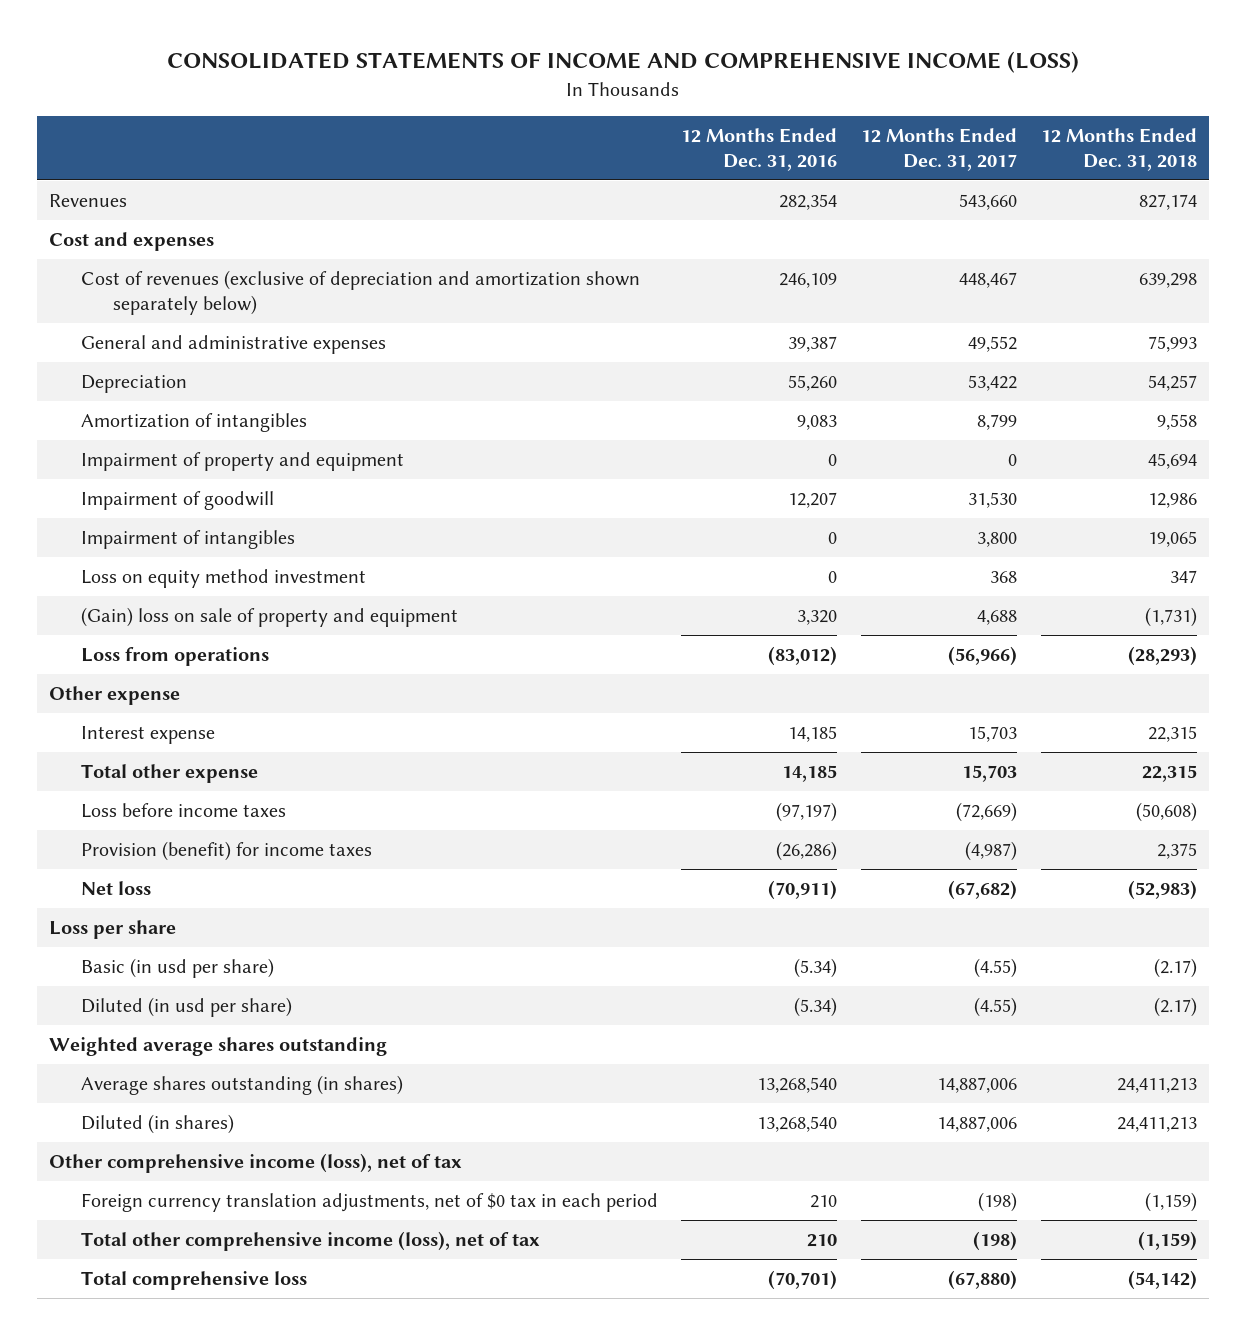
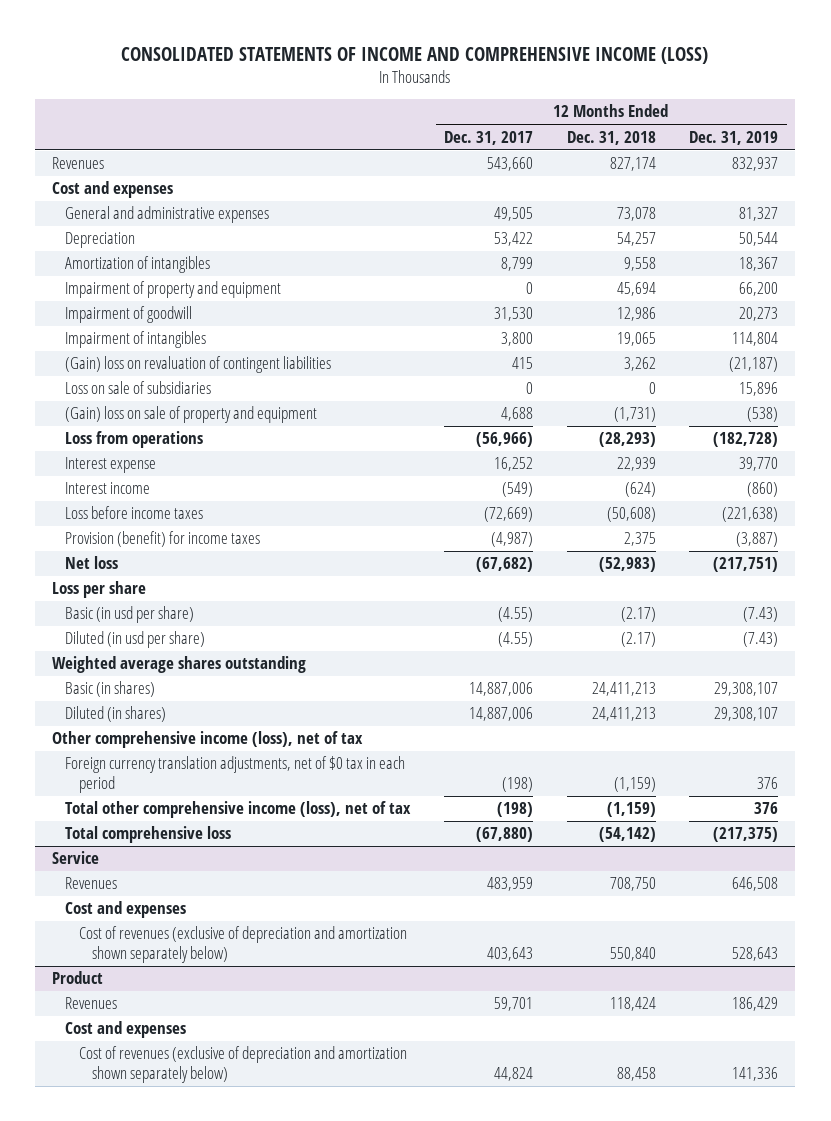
[681,127,838,171] 12 Months Ended Dec. 31, 2016 -> none
none -> [689,130,779,145] Dec. 31, 2019
[80,270,640,315] Cost of revenues (exclusive of depreciation and amortization shown separately below) -> none
[968,336,1018,353] 49,552 -> [494,207,534,222] 49,505
[1147,336,1197,353] 75,993 -> [616,207,656,222] 73,078
[80,569,366,589] Loss on equity method investment -> none
none -> [65,356,332,374] (Gain) loss on revaluation of contingent liabilities
none -> [65,381,212,395] Loss on sale of subsidiaries
[48,686,180,706] Other expense -> none
[80,764,258,784] Total other expense -> none
[968,726,1018,743] 15,703 -> [494,457,534,472] 16,252
[1147,726,1197,743] 22,315 -> [616,457,656,472] 22,939
none -> [65,482,151,495] Interest income
[80,1075,403,1096] Average shares outstanding (in shares) -> [65,681,156,698] Basic (in shares)
none -> [52,851,100,865] Service
none -> [65,877,118,890] Revenues
none -> [65,901,187,919] Cost and expenses
none -> [78,926,407,964] Cost of revenues (exclusive of depreciation and amortization shown separately below)
none -> [52,971,104,985] Product
none -> [65,997,118,1010] Revenues
none -> [65,1021,187,1039] Cost and expenses
none -> [78,1046,407,1084] Cost of revenues (exclusive of depreciation and amortization shown separately below)

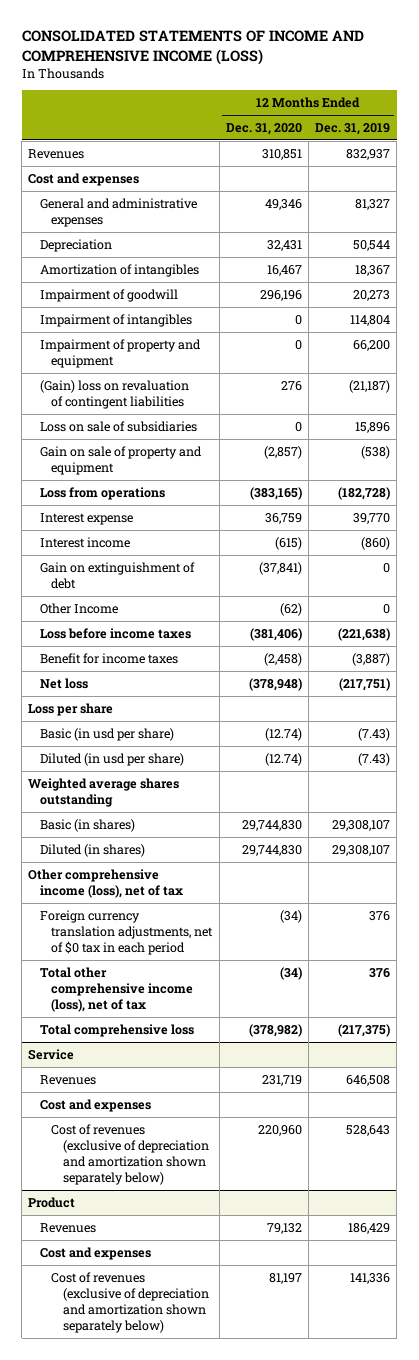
[444,130,534,145] Dec. 31, 2017 -> none
[566,130,656,145] Dec. 31, 2018 -> none
none -> [225,122,302,135] Dec. 31, 2020
[65,281,282,299] Impairment of property and equipment -> [39,338,201,368] Impairment of property and equipment
[65,406,318,424] (Gain) loss on sale of property and equipment -> [39,445,202,475] Gain on sale of property and equipment
none -> [39,561,195,589] Gain on extinguishment of debt
none -> [39,602,118,614] Other Income
[65,531,261,548] Provision (benefit) for income taxes -> [39,652,178,664] Benefit for income taxes

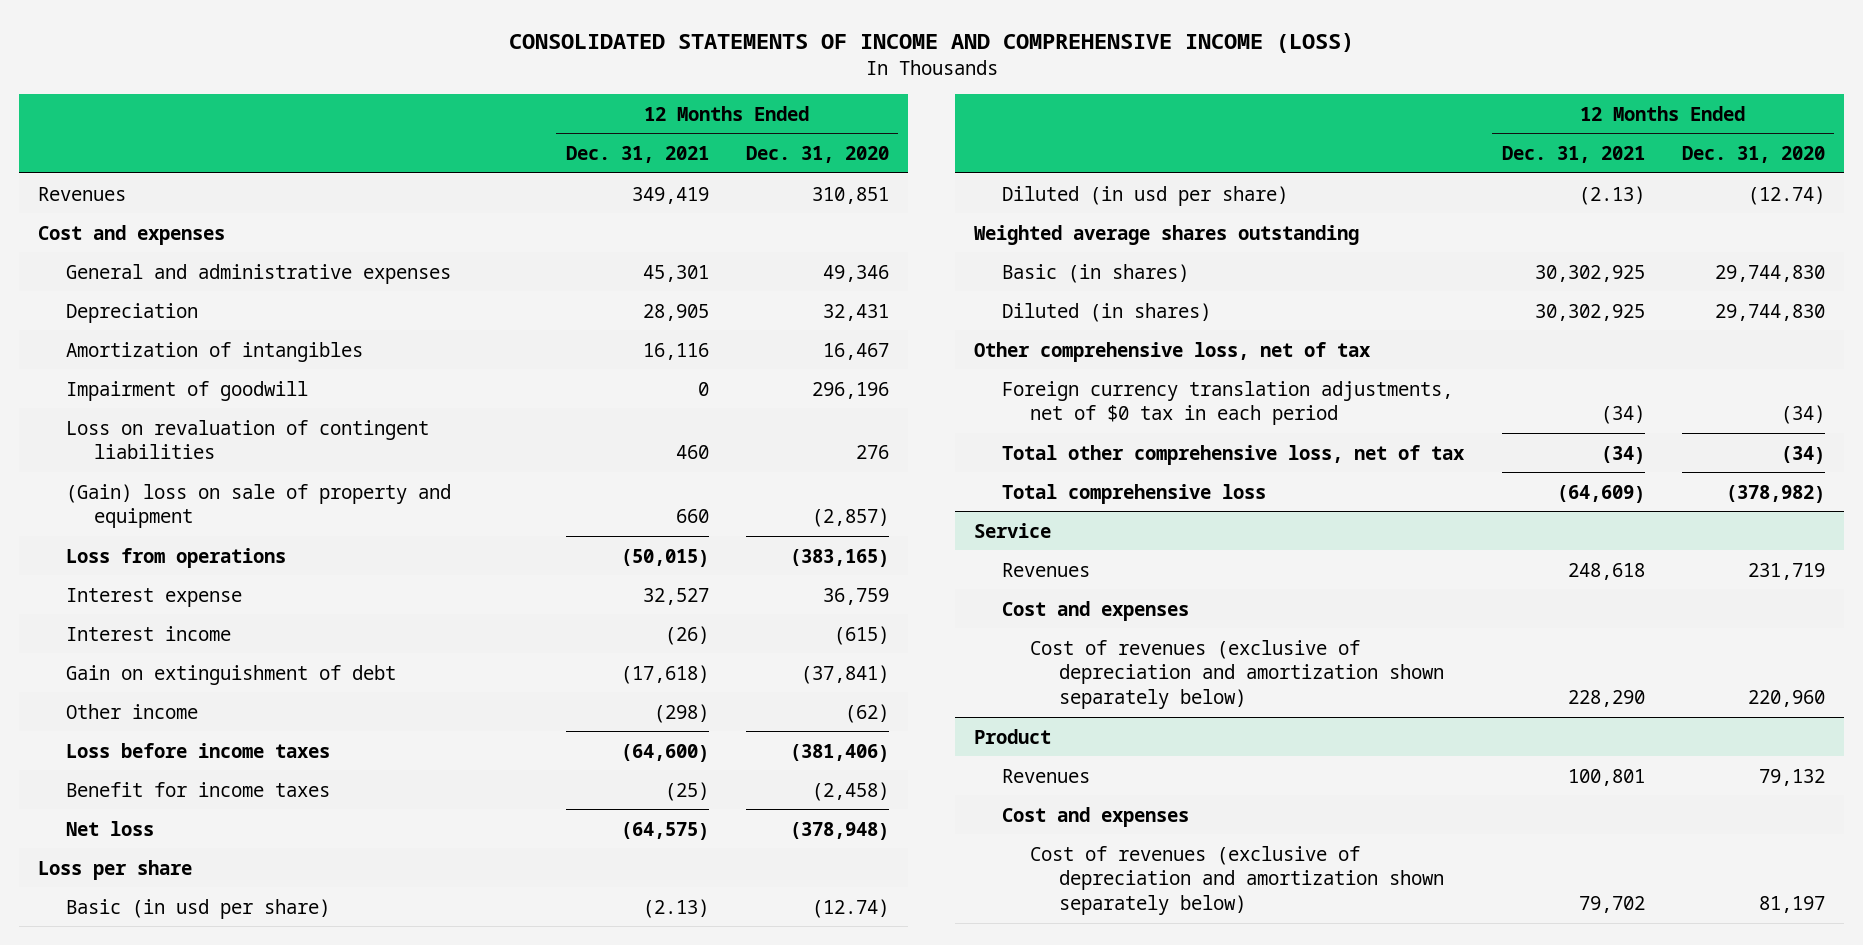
[315,122,391,135] Dec. 31, 2019 -> none
none -> [565,145,709,163] Dec. 31, 2021
[39,313,192,327] Impairment of intangibles -> none
[39,338,201,368] Impairment of property and equipment -> none
[39,420,197,432] Loss on sale of subsidiaries -> none
[39,379,189,409] (Gain) loss on revaluation of contingent liabilities -> [66,419,430,460] Loss on revaluation of contingent liabilities
[39,445,202,475] Gain on sale of property and equipment -> [66,483,452,529] (Gain) loss on sale of property and equipment
[39,602,118,614] Other Income -> [66,703,199,719] Other income
[28,868,183,898] Other comprehensive income (loss), net of tax -> [974,341,1372,362] Other comprehensive loss, net of tax
[39,966,194,1012] Total other comprehensive income (loss), net of tax -> [1002,444,1466,465] Total other comprehensive loss, net of tax

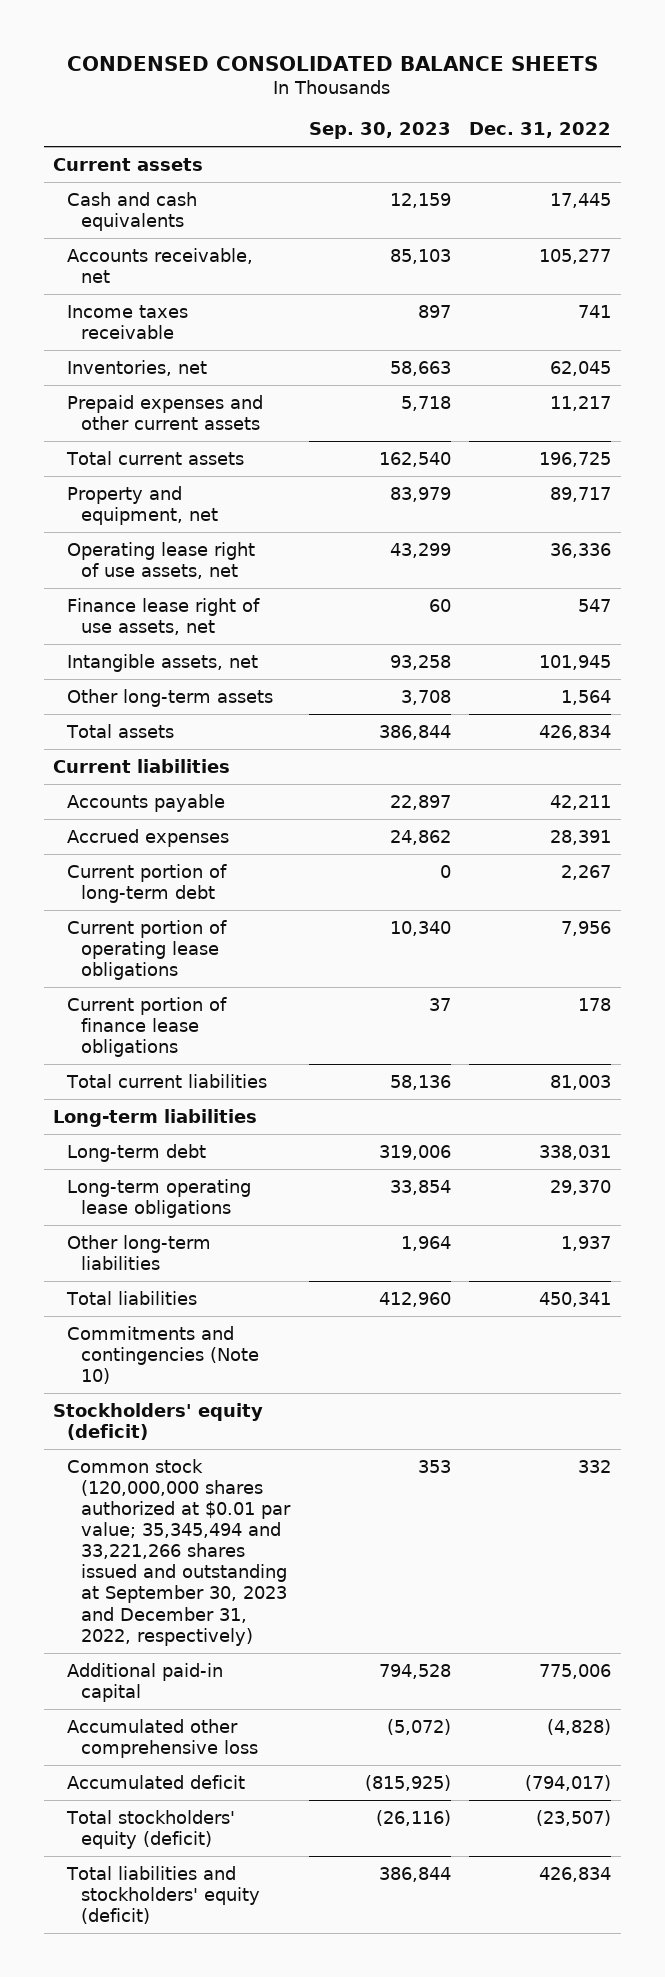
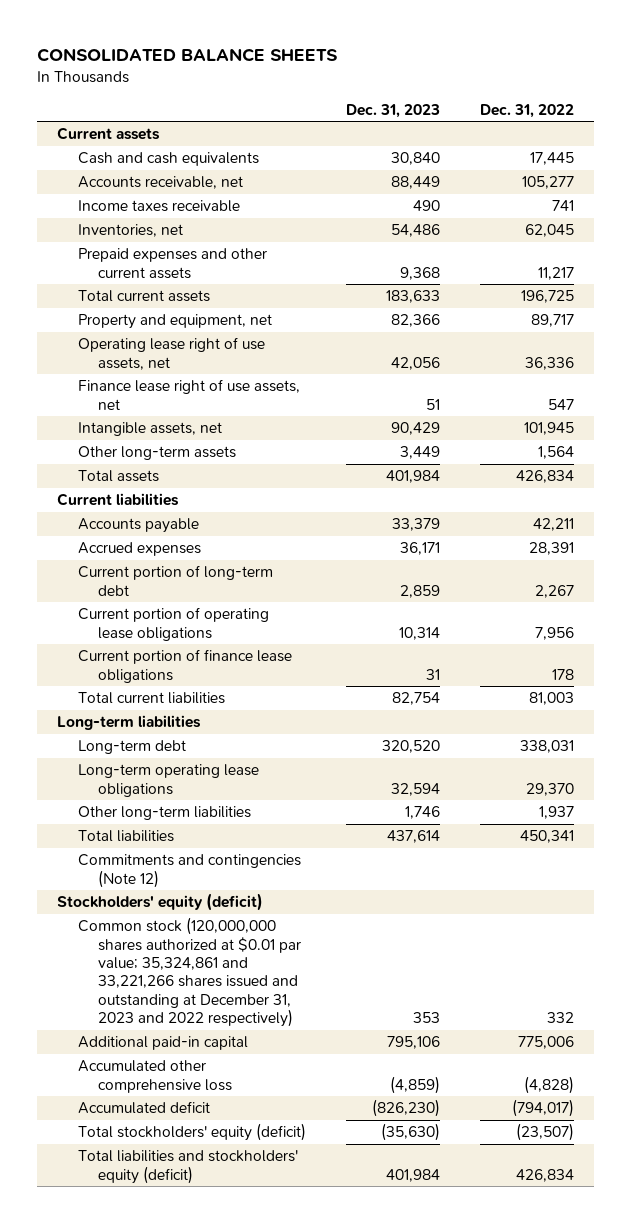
[67,55,599,71] CONDENSED CONSOLIDATED BALANCE SHEETS -> [37,48,339,63] CONSOLIDATED BALANCE SHEETS
[308,122,451,140] Sep. 30, 2023 -> none
none -> [345,103,440,118] Dec. 31, 2023
[67,1325,259,1384] Commitments and contingencies (Note 10) -> [77,854,301,888] Commitments and contingencies (Note 12)
[67,1458,291,1646] Common stock (120,000,000 shares authorized at $0.01 par value; 35,345,494 and 33,221,266 shares issued and outstanding at September 30, 2023 and December 31, 2022, respectively) -> [77,917,302,1027] Common stock (120,000,000 shares authorized at $0.01 par value; 35,324,861 and 33,221,266 shares issued and outstanding at December 31, 2023 and 2022 respectively)

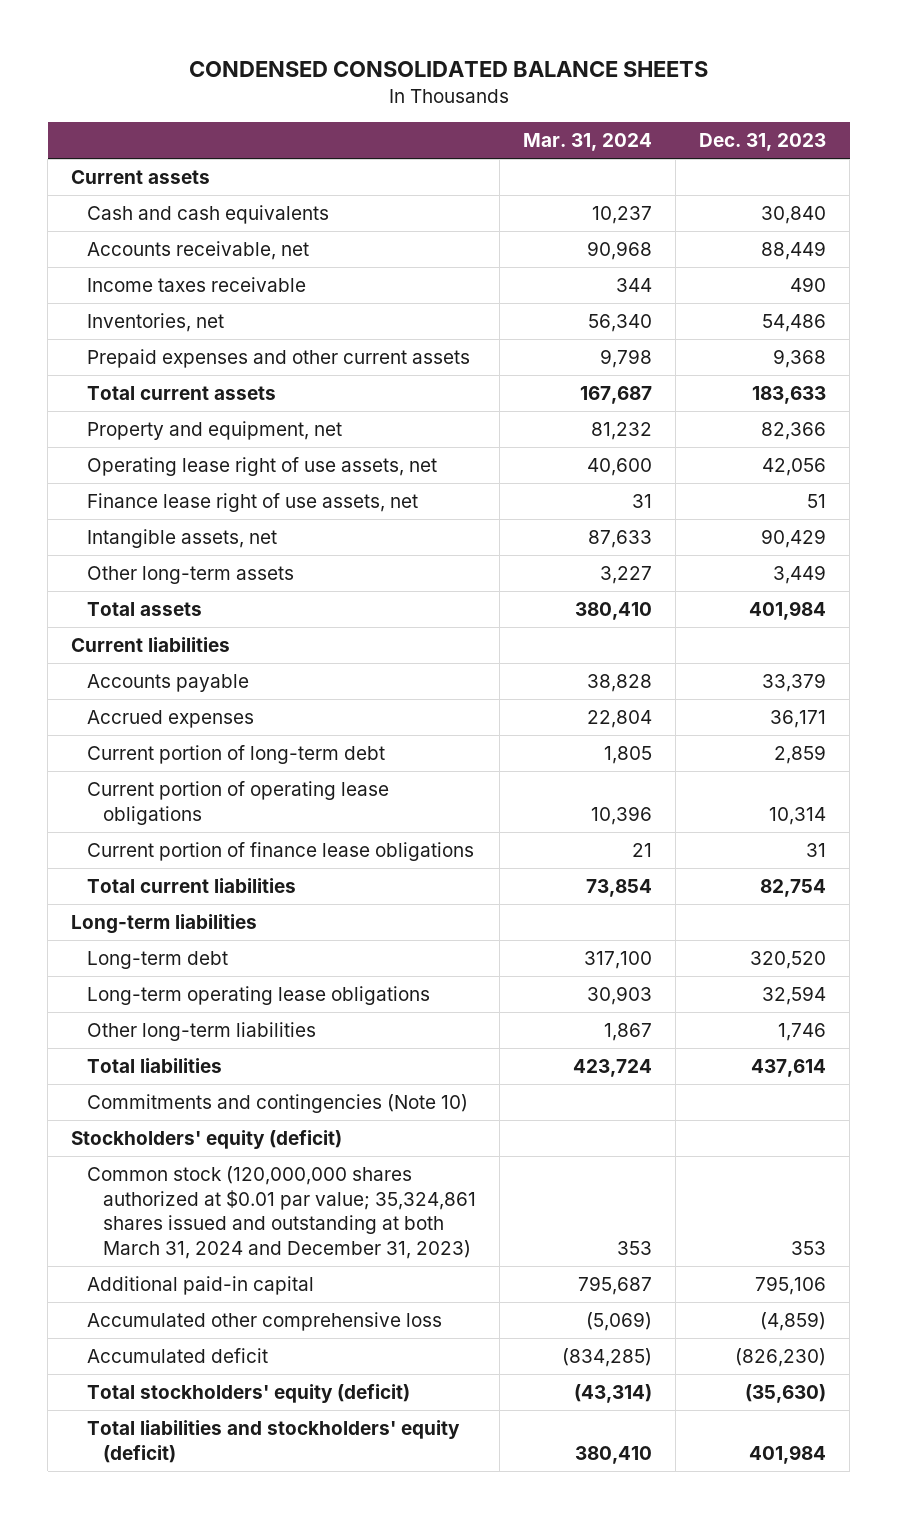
[37,48,339,63] CONSOLIDATED BALANCE SHEETS -> [188,61,708,78] CONDENSED CONSOLIDATED BALANCE SHEETS
[480,103,575,118] Dec. 31, 2022 -> none
none -> [523,133,653,152] Mar. 31, 2024
[77,854,301,888] Commitments and contingencies (Note 12) -> [87,1093,469,1113] Commitments and contingencies (Note 10)
[77,917,302,1027] Common stock (120,000,000 shares authorized at $0.01 par value; 35,324,861 and 33,221,266 shares issued and outstanding at December 31, 2023 and 2022 respectively) -> [87,1165,477,1259] Common stock (120,000,000 shares authorized at $0.01 par value; 35,324,861 shares issued and outstanding at both March 31, 2024 and December 31, 2023)

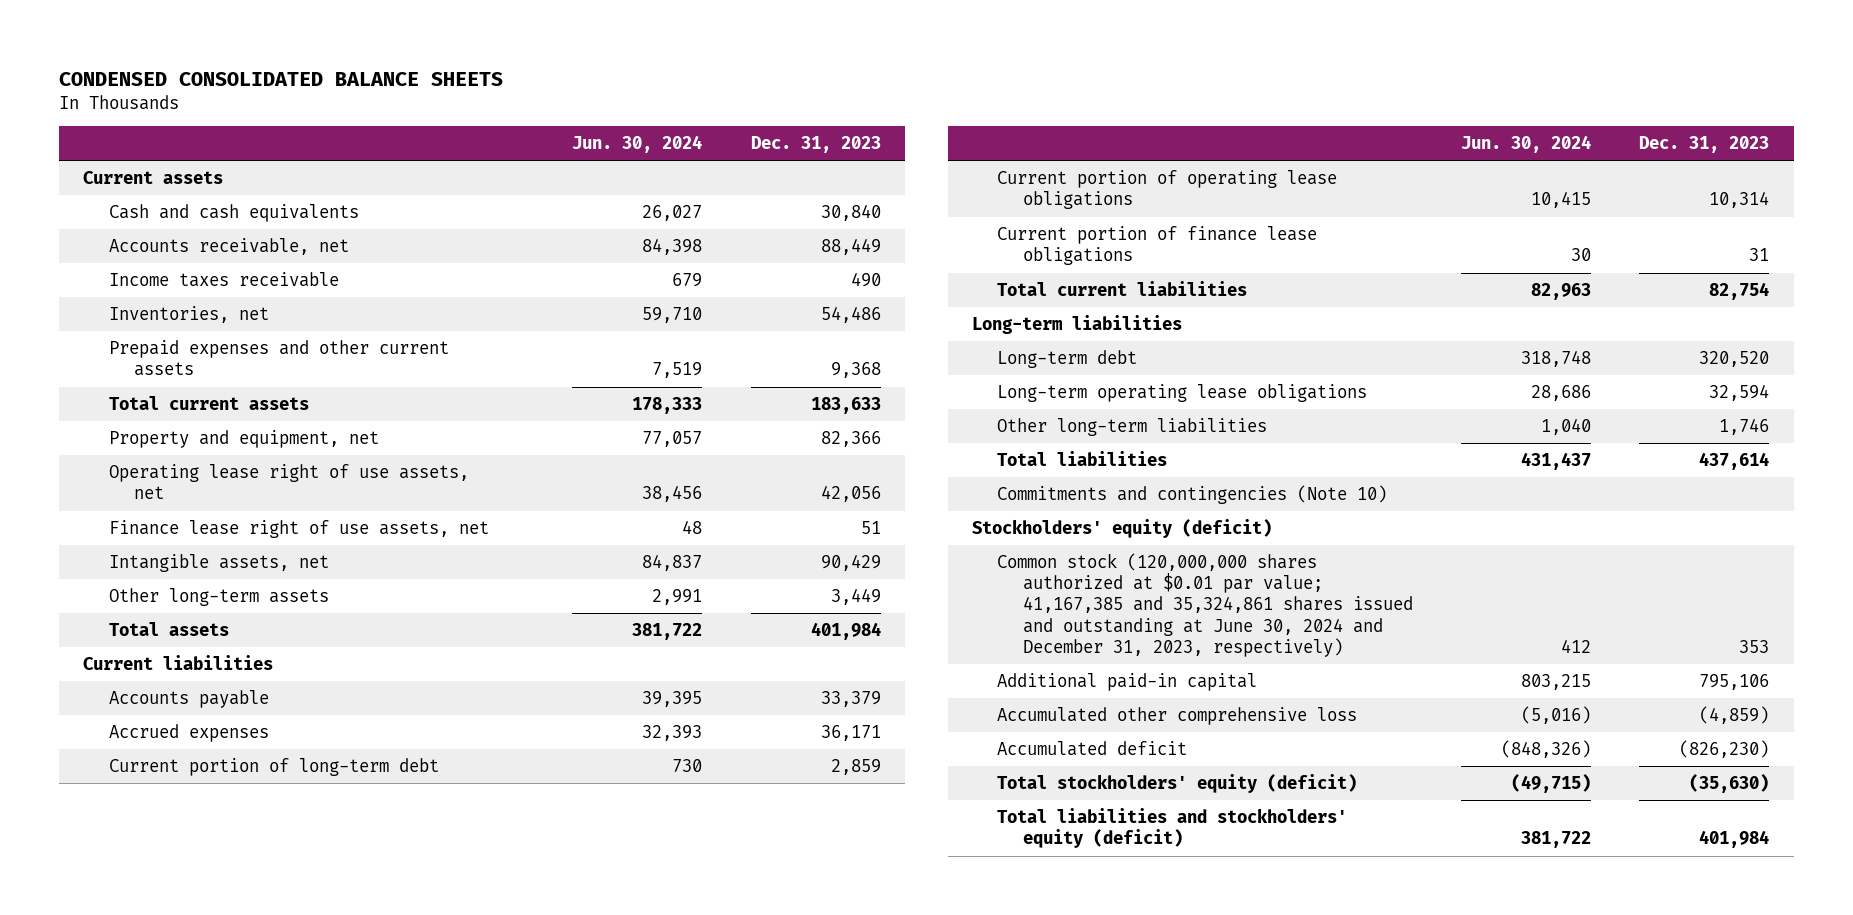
[523,133,653,152] Mar. 31, 2024 -> none
none -> [572,135,703,154] Jun. 30, 2024
[87,1165,477,1259] Common stock (120,000,000 shares authorized at $0.01 par value; 35,324,861 shares issued and outstanding at both March 31, 2024 and December 31, 2023) -> [997,553,1413,657] Common stock (120,000,000 shares authorized at $0.01 par value; 41,167,385 and 35,324,861 shares issued and outstanding at June 30, 2024 and December 31, 2023, respectively)

